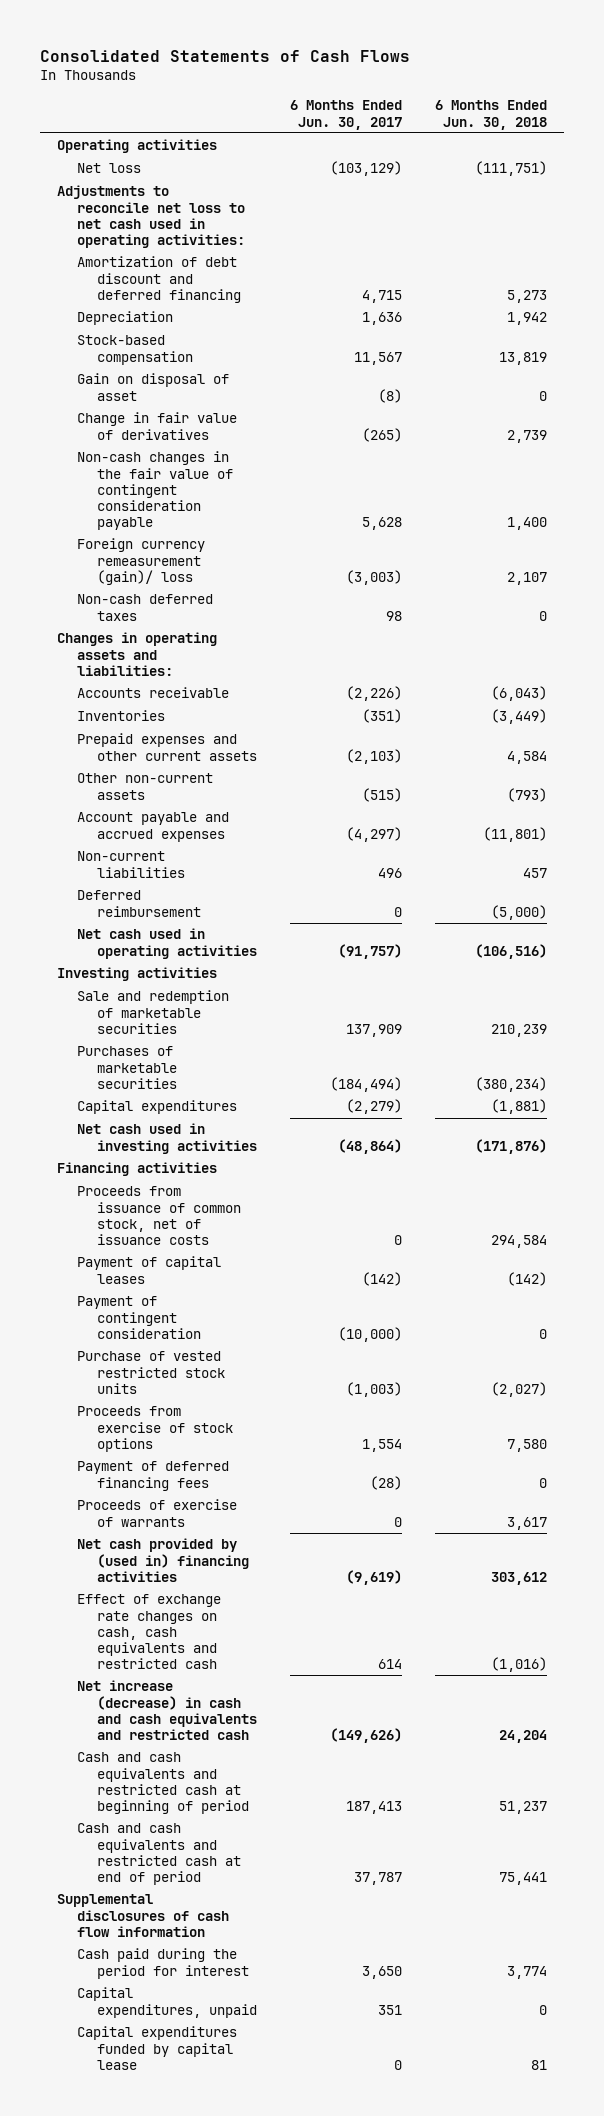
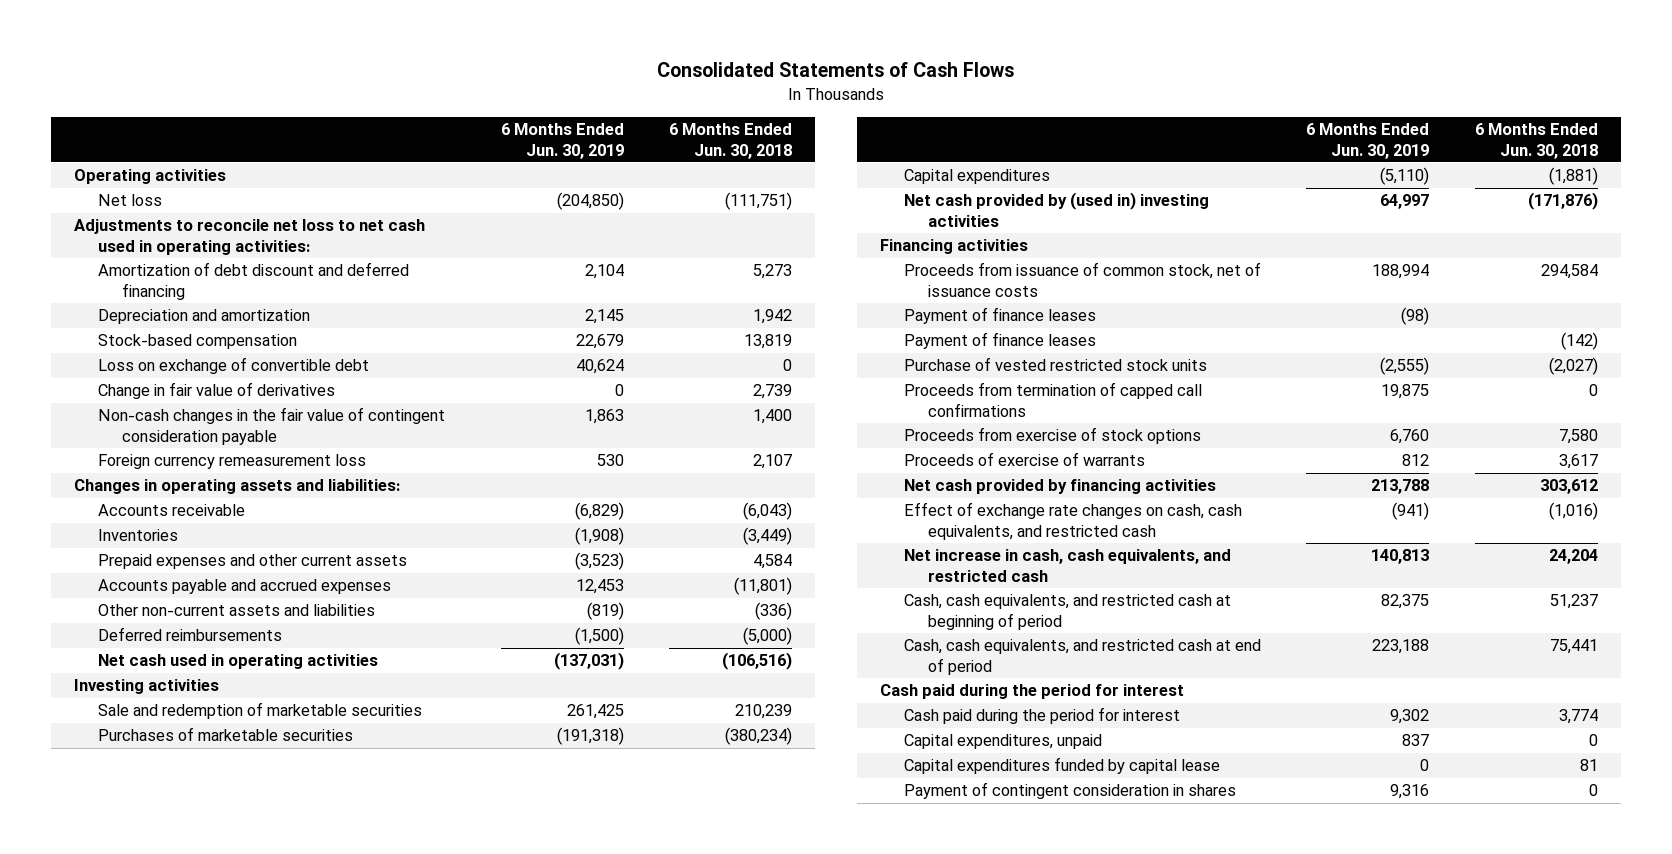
[289,100,402,130] 6 Months Ended Jun. 30, 2017 -> none
none -> [500,122,624,159] 6 Months Ended Jun. 30, 2019
[76,311,173,326] Depreciation -> [98,309,311,325] Depreciation and amortization
[76,373,229,401] Gain on disposal of asset -> none
none -> [98,357,370,375] Loss on exchange of convertible debt
[76,594,213,621] Non-cash deferred taxes -> none
[76,538,205,585] Foreign currency remeasurement (gain)/ loss -> [98,454,367,470] Foreign currency remeasurement loss
[76,773,213,800] Other non-current assets -> none
[76,812,229,842] Account payable and accrued expenses -> [98,579,392,595] Accounts payable and accrued expenses
[76,851,185,878] Non-current liabilities -> [98,604,376,617] Other non-current assets and liabilities
[523,867,548,878] 457 -> [755,602,793,621] (336)
[76,890,201,917] Deferred reimbursement -> [98,627,283,642] Deferred reimbursements
[76,1123,257,1154] Net cash used in investing activities -> [903,192,1209,227] Net cash provided by (used in) investing activities
[76,1296,201,1339] Payment of contingent consideration -> none
none -> [903,307,1096,325] Payment of finance leases
[76,1256,221,1284] Payment of capital leases -> [903,332,1096,350] Payment of finance leases
none -> [903,382,1202,417] Proceeds from termination of capped call confirmations
[76,1461,229,1491] Payment of deferred financing fees -> none
[76,1538,249,1582] Net cash provided by (used in) financing activities -> [903,479,1216,495] Net cash provided by financing activities
[76,1594,221,1670] Effect of exchange rate changes on cash, cash equivalents and restricted cash -> [903,502,1242,540] Effect of exchange rate changes on cash, cash equivalents, and restricted cash
[76,1680,257,1740] Net increase (decrease) in cash and cash equivalents and restricted cash -> [903,549,1231,582] Net increase in cash, cash equivalents, and restricted cash
[76,1752,249,1814] Cash and cash equivalents and restricted cash at beginning of period -> [903,594,1231,630] Cash, cash equivalents, and restricted cash at beginning of period
[76,1823,241,1885] Cash and cash equivalents and restricted cash at end of period -> [903,639,1261,675] Cash, cash equivalents, and restricted cash at end of period
[56,1894,229,1937] Supplemental disclosures of cash flow information -> [879,684,1184,700] Cash paid during the period for interest
none -> [903,782,1236,800] Payment of contingent consideration in shares

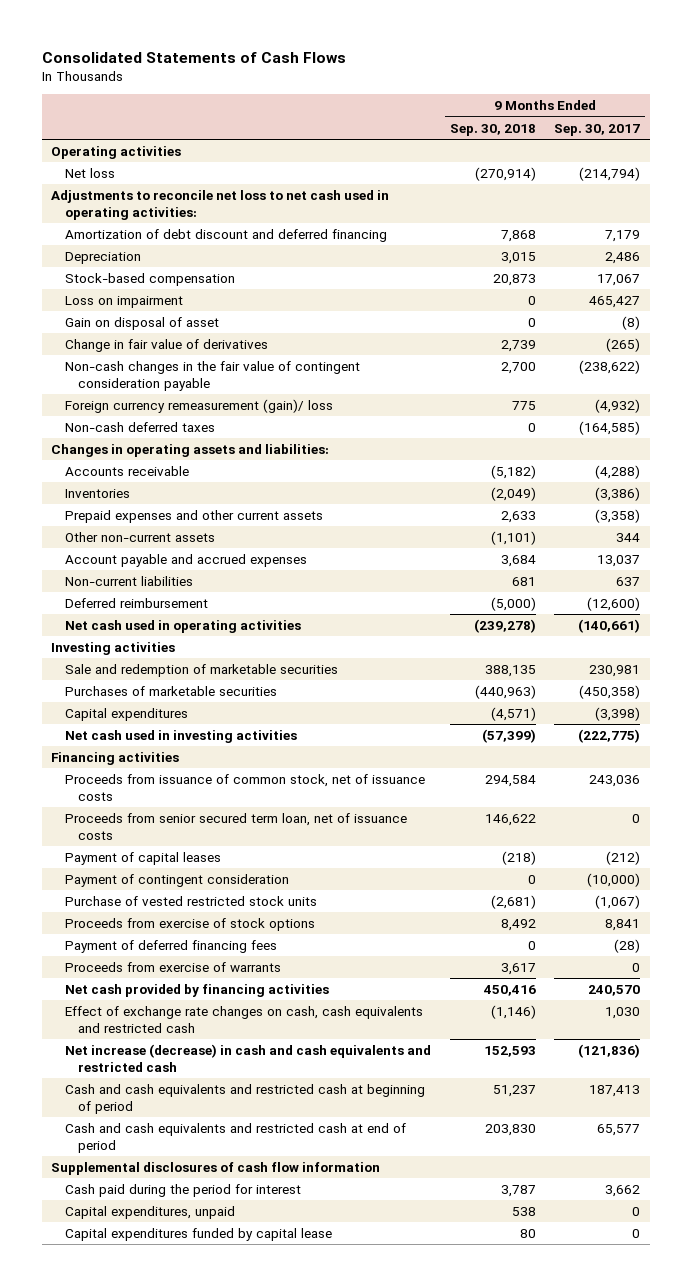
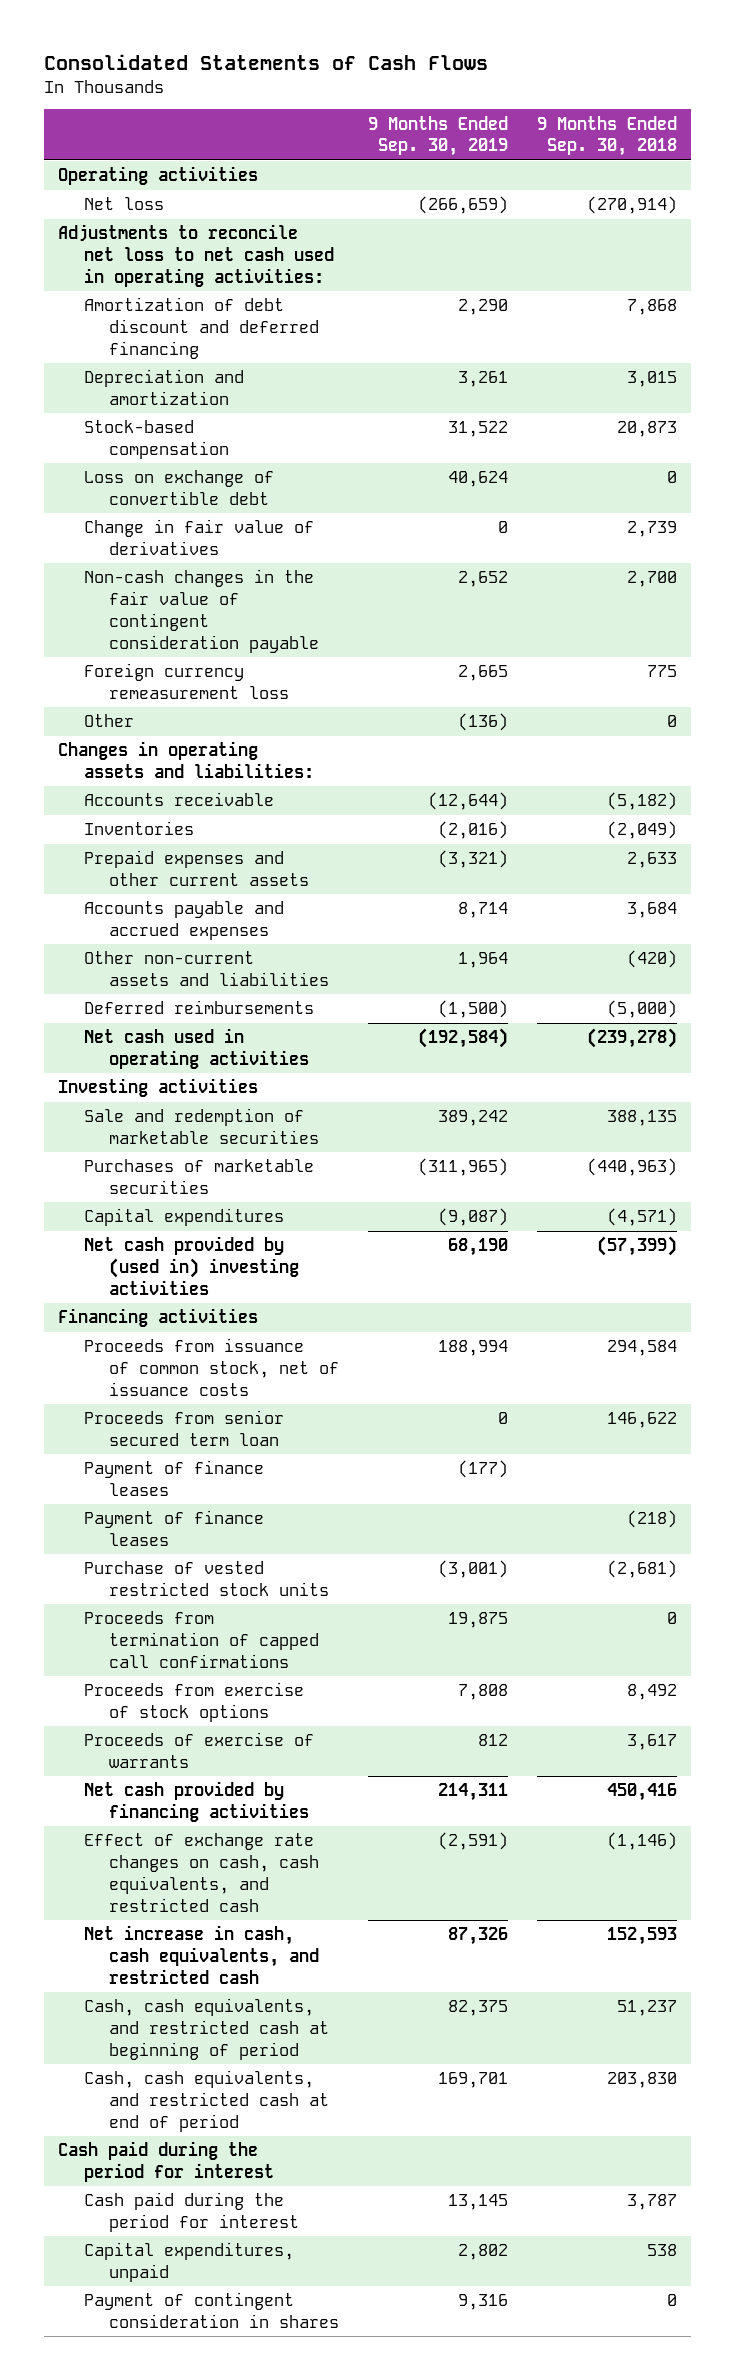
[554,123,641,136] Sep. 30, 2017 -> none
none -> [367,115,508,157] 9 Months Ended Sep. 30, 2019
[64,251,141,264] Depreciation -> [83,369,244,405] Depreciation and amortization
[64,295,183,308] Loss on impairment -> none
[64,316,219,330] Gain on disposal of asset -> none
none -> [83,470,274,505] Loss on exchange of convertible debt
[64,421,215,432] Non-cash deferred taxes -> none
[64,398,333,413] Foreign currency remeasurement (gain)/ loss -> [83,663,290,699] Foreign currency remeasurement loss
none -> [83,714,134,728] Other
[64,531,215,542] Other non-current assets -> none
[64,553,307,567] Account payable and accrued expenses -> [83,901,284,940] Accounts payable and accrued expenses
[64,575,193,586] Non-current liabilities -> [83,951,330,986] Other non-current assets and liabilities
[511,576,536,586] 681 -> [626,950,677,969] (420)
[64,597,208,608] Deferred reimbursement -> [83,1000,314,1015] Deferred reimbursements
[64,729,297,743] Net cash used in investing activities -> [83,1236,300,1295] Net cash provided by (used in) investing activities
[64,873,289,887] Payment of contingent consideration -> none
[64,812,407,840] Proceeds from senior secured term loan, net of issuance costs -> [83,1410,284,1446] Proceeds from senior secured term loan
none -> [83,1460,264,1496] Payment of finance leases
[64,851,221,865] Payment of capital leases -> [83,1510,264,1546] Payment of finance leases
none -> [83,1611,320,1668] Proceeds from termination of capped call confirmations
[64,939,277,953] Payment of deferred financing fees -> none
[64,961,281,972] Proceeds from exercise of warrants -> [83,1732,314,1768] Proceeds of exercise of warrants
[64,1005,423,1033] Effect of exchange rate changes on cash, cash equivalents and restricted cash -> [83,1833,320,1912] Effect of exchange rate changes on cash, cash equivalents, and restricted cash
[64,1043,431,1072] Net increase (decrease) in cash and cash equivalents and restricted cash -> [83,1925,320,1984] Net increase in cash, cash equivalents, and restricted cash
[64,1083,425,1114] Cash and cash equivalents and restricted cash at beginning of period -> [83,1998,330,2060] Cash, cash equivalents, and restricted cash at beginning of period
[64,1122,406,1153] Cash and cash equivalents and restricted cash at end of period -> [83,2070,330,2132] Cash, cash equivalents, and restricted cash at end of period
[51,1161,381,1175] Supplemental disclosures of cash flow information -> [58,2141,274,2182] Cash paid during the period for interest
[64,1227,332,1241] Capital expenditures funded by capital lease -> none
none -> [83,2292,340,2328] Payment of contingent consideration in shares

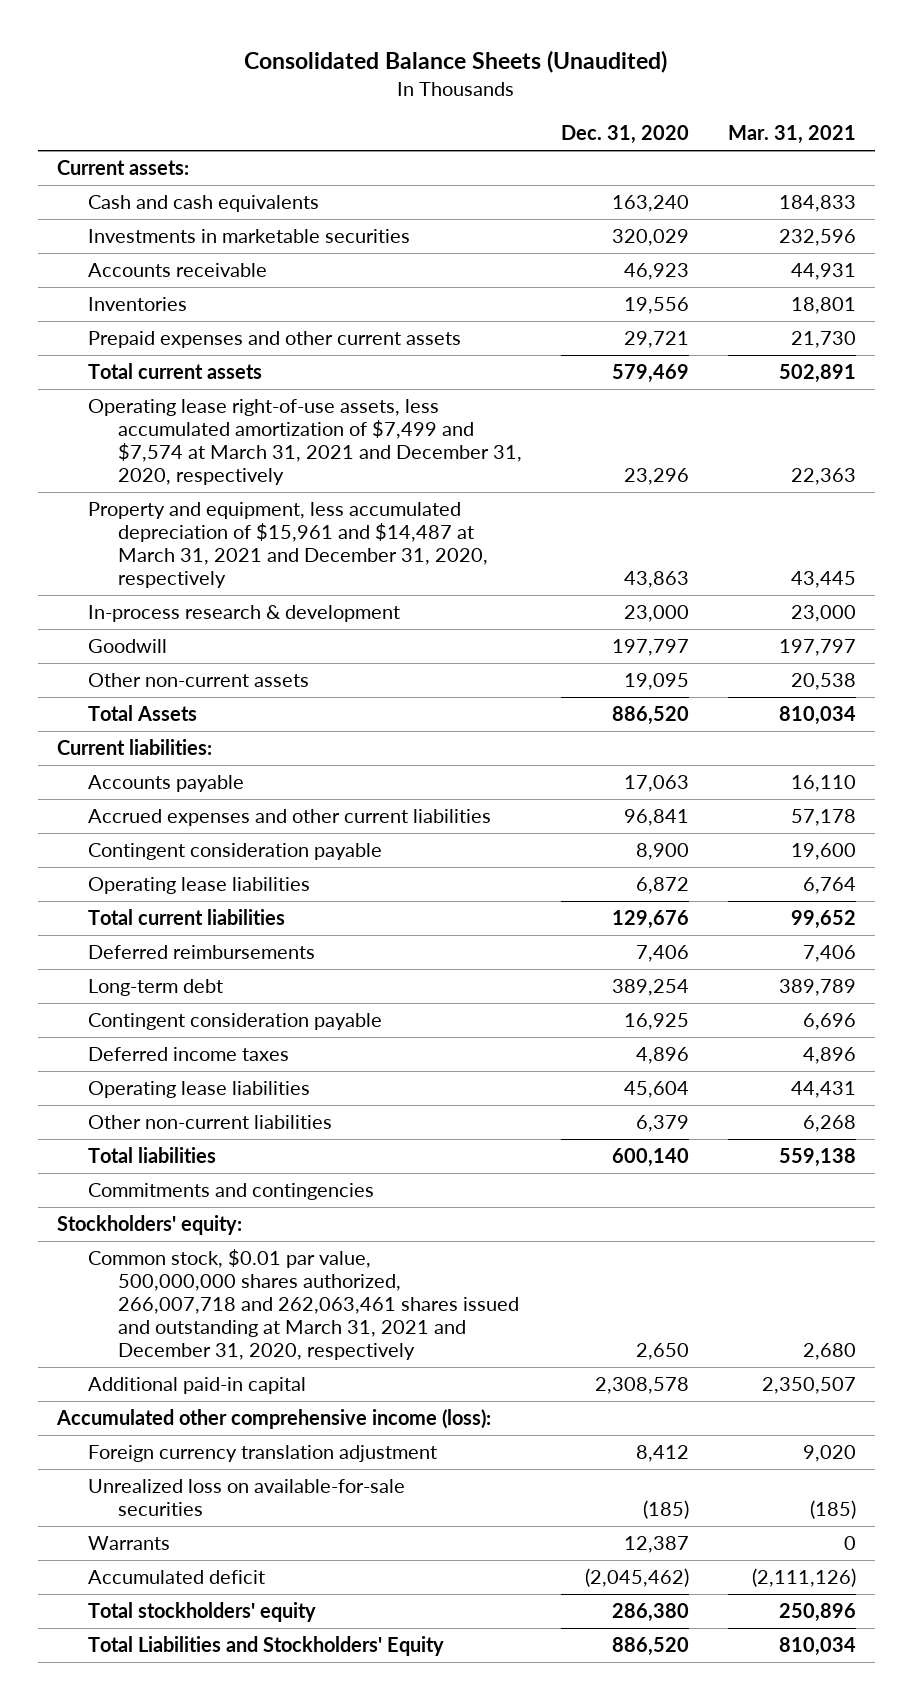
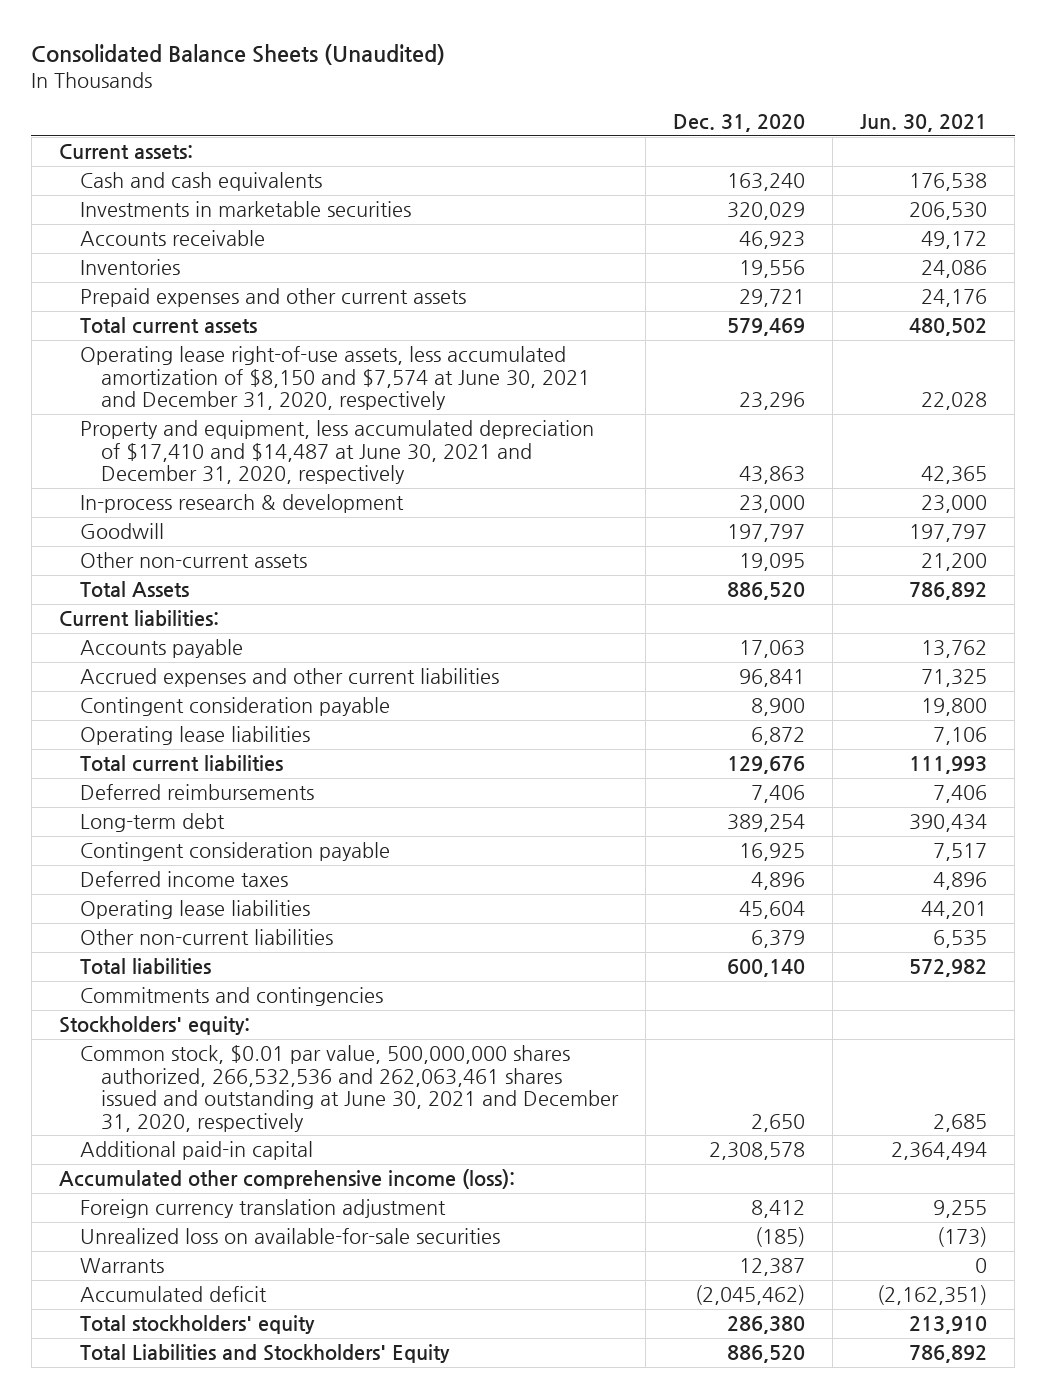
[727,125,856,145] Mar. 31, 2021 -> none
none -> [860,113,988,132] Jun. 30, 2021
[87,399,523,486] Operating lease right-of-use assets, less accumulated amortization of $7,499 and $7,574 at March 31, 2021 and December 31, 2020, respectively -> [79,346,590,411] Operating lease right-of-use assets, less accumulated amortization of $8,150 and $7,574 at June 30, 2021 and December 31, 2020, respectively
[87,502,489,589] Property and equipment, less accumulated depreciation of $15,961 and $14,487 at March 31, 2021 and December 31, 2020, respectively -> [79,420,594,485] Property and equipment, less accumulated depreciation of $17,410 and $14,487 at June 30, 2021 and December 31, 2020, respectively
[87,1249,520,1361] Common stock, $0.01 par value, 500,000,000 shares authorized, 266,007,718 and 262,063,461 shares issued and outstanding at March 31, 2021 and December 31, 2020, respectively -> [79,1045,619,1132] Common stock, $0.01 par value, 500,000,000 shares authorized, 266,532,536 and 262,063,461 shares issued and outstanding at June 30, 2021 and December 31, 2020, respectively

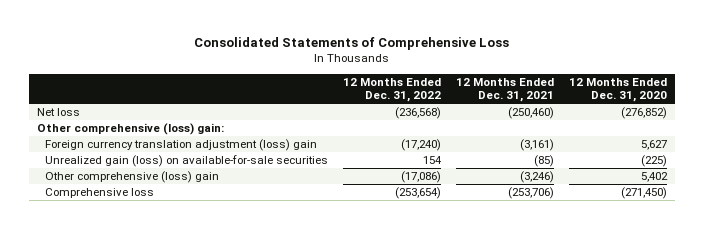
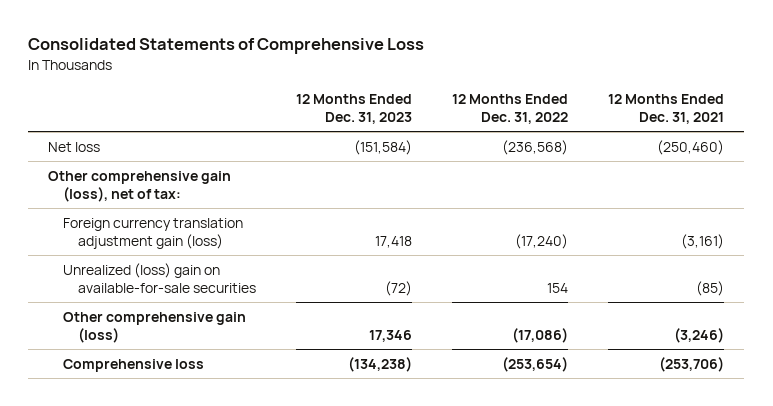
[569,77,668,103] 12 Months Ended Dec. 31, 2020 -> none
none -> [296,93,413,124] 12 Months Ended Dec. 31, 2023
[36,123,224,136] Other comprehensive (loss) gain: -> [48,170,232,202] Other comprehensive gain (loss), net of tax:
[45,139,318,152] Foreign currency translation adjustment (loss) gain -> [63,217,244,249] Foreign currency translation adjustment gain (loss)
[45,155,329,168] Unrealized gain (loss) on available-for-sale securities -> [63,262,257,293] Unrealized (loss) gain on available-for-sale securities
[45,171,220,184] Other comprehensive (loss) gain -> [63,311,247,343] Other comprehensive gain (loss)

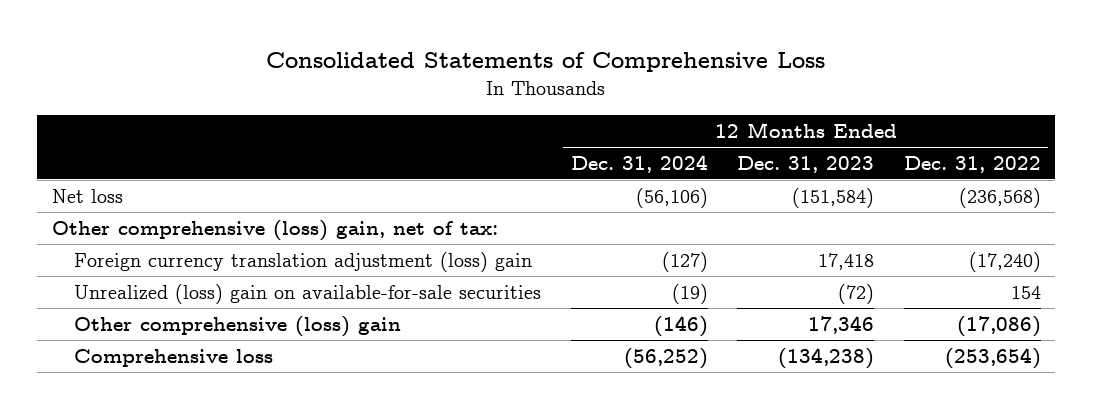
[608,93,725,124] 12 Months Ended Dec. 31, 2021 -> none
none -> [570,154,708,173] Dec. 31, 2024
[48,170,232,202] Other comprehensive gain (loss), net of tax: -> [52,219,499,241] Other comprehensive (loss) gain, net of tax:
[63,217,244,249] Foreign currency translation adjustment gain (loss) -> [74,251,533,272] Foreign currency translation adjustment (loss) gain
[63,311,247,343] Other comprehensive gain (loss) -> [74,315,402,337] Other comprehensive (loss) gain

